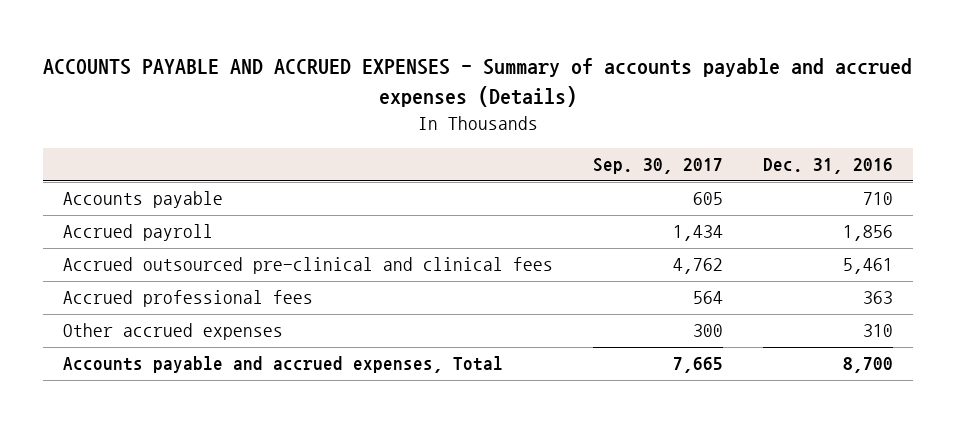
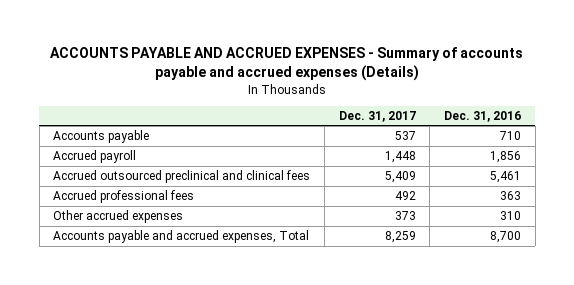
[593,158,724,175] Sep. 30, 2017 -> none
none -> [338,110,416,122] Dec. 31, 2017
[63,257,554,275] Accrued outsourced pre-clinical and clinical fees -> [53,170,311,184] Accrued outsourced preclinical and clinical fees

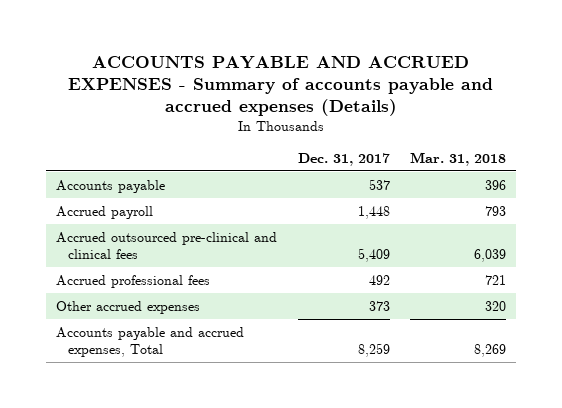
[443,110,521,122] Dec. 31, 2016 -> none
none -> [410,151,507,166] Mar. 31, 2018
[53,170,311,184] Accrued outsourced preclinical and clinical fees -> [55,231,277,260] Accrued outsourced pre-clinical and clinical fees

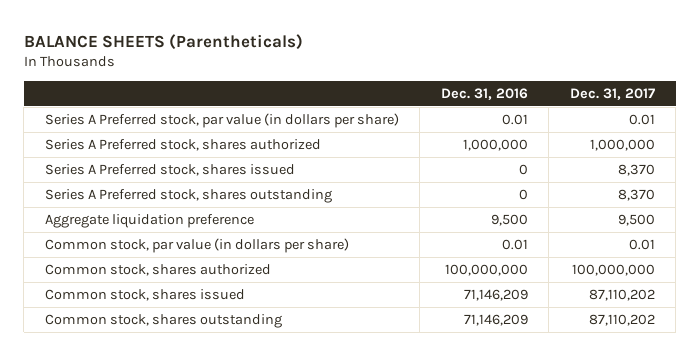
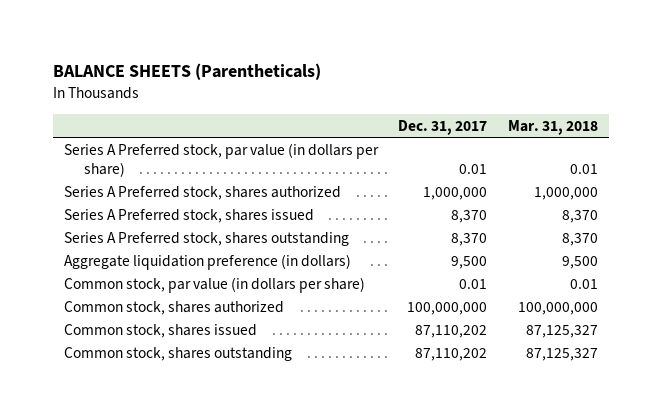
[440,87,528,100] Dec. 31, 2016 -> none
none -> [508,119,599,135] Mar. 31, 2018
[44,214,254,229] Aggregate liquidation preference -> [63,253,351,270] Aggregate liquidation preference (in dollars)

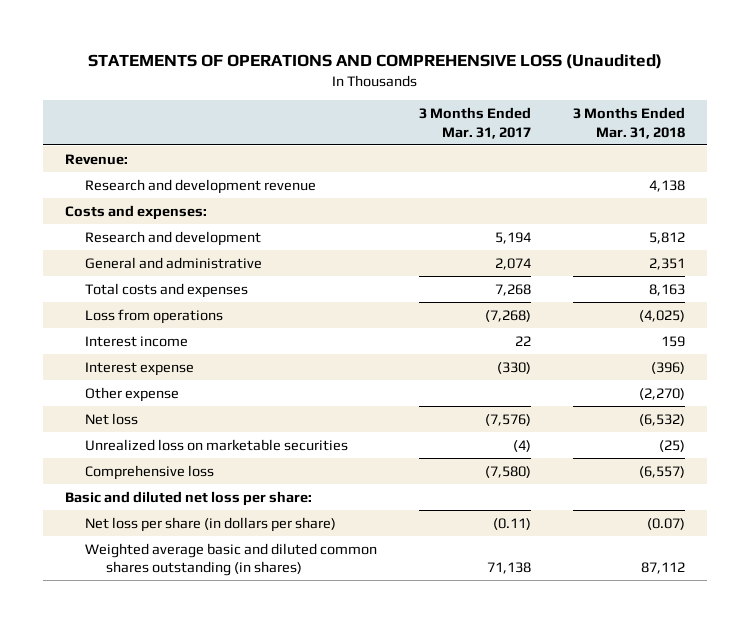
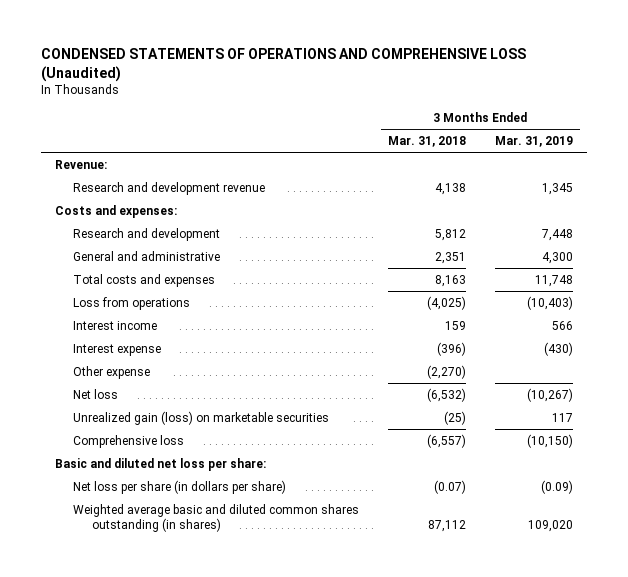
[87,54,662,70] STATEMENTS OF OPERATIONS AND COMPREHENSIVE LOSS (Unaudited) -> [40,48,526,82] CONDENSED STATEMENTS OF OPERATIONS AND COMPREHENSIVE LOSS (Unaudited)
[419,107,532,139] 3 Months Ended Mar. 31, 2017 -> none
none -> [494,136,573,148] Mar. 31, 2019
[85,438,349,451] Unrealized loss on marketable securities -> [73,410,330,425] Unrealized gain (loss) on marketable securities

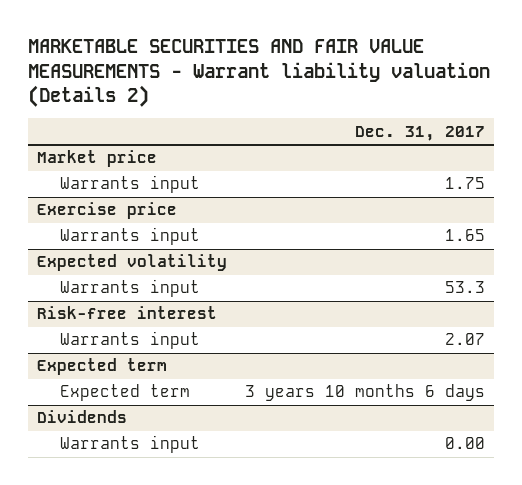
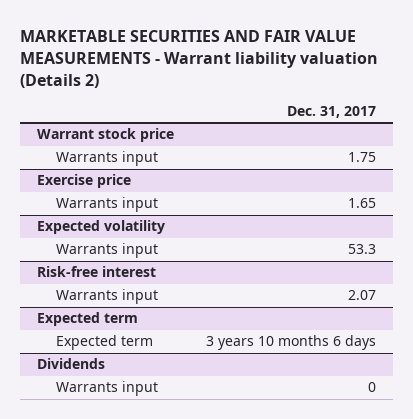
[37,150,158,168] Market price -> [36,128,174,143] Warrant stock price
[445,437,486,450] 0.00 -> [368,382,377,393] 0

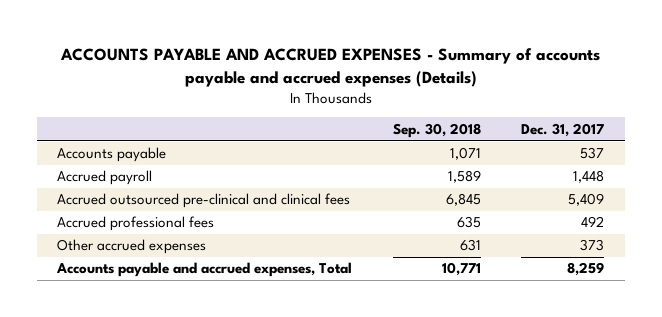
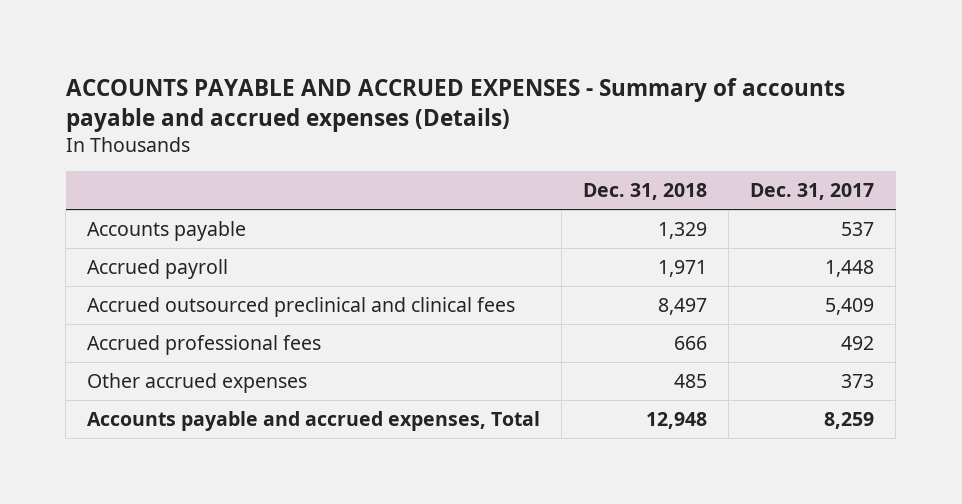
[392,122,481,138] Sep. 30, 2018 -> none
none -> [583,183,708,201] Dec. 31, 2018
[57,193,351,209] Accrued outsourced pre-clinical and clinical fees -> [87,297,516,318] Accrued outsourced preclinical and clinical fees

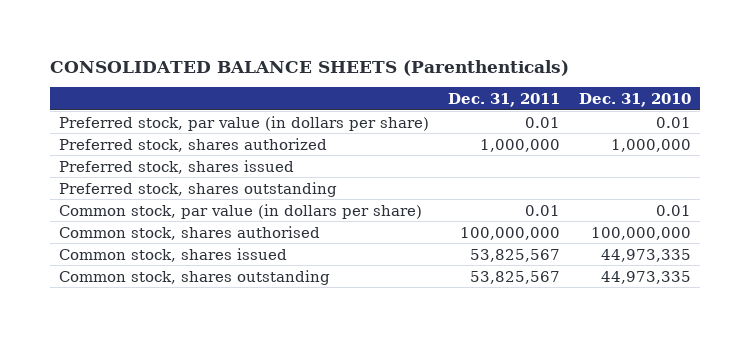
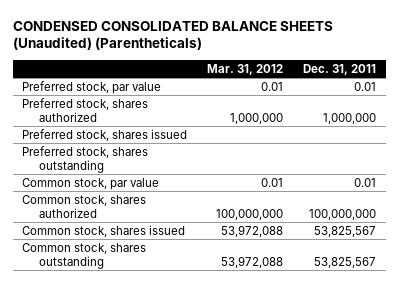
[49,59,569,76] CONSOLIDATED BALANCE SHEETS (Parenthenticals) -> [12,20,333,51] CONDENSED CONSOLIDATED BALANCE SHEETS (Unaudited) (Parentheticals)
[578,92,691,107] Dec. 31, 2010 -> none
none -> [207,63,284,75] Mar. 31, 2012
[59,115,430,131] Preferred stock, par value (in dollars per share) -> [22,80,162,94] Preferred stock, par value
[59,203,423,219] Common stock, par value (in dollars per share) -> [22,177,160,190] Common stock, par value
[59,225,321,240] Common stock, shares authorised -> [22,194,147,218] Common stock, shares authorized

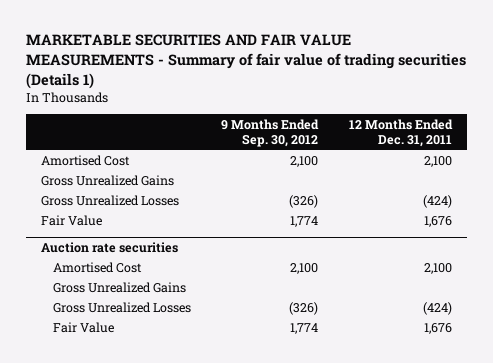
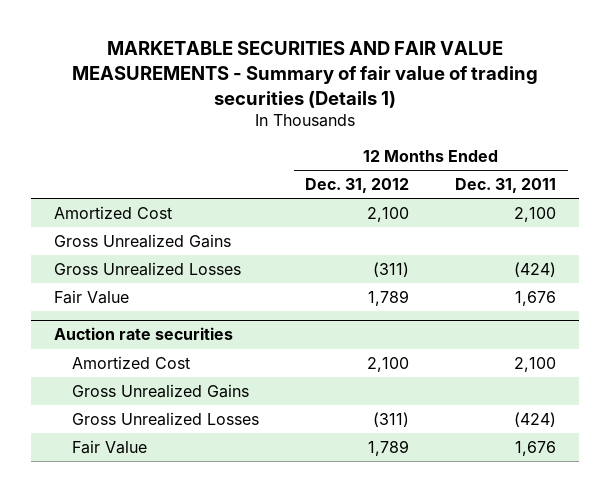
[221,118,320,147] 9 Months Ended Sep. 30, 2012 -> none
none -> [305,177,410,193] Dec. 31, 2012
[41,154,131,166] Amortised Cost -> [53,205,172,219] Amortized Cost
[52,261,142,273] Amortised Cost -> [72,355,191,369] Amortized Cost

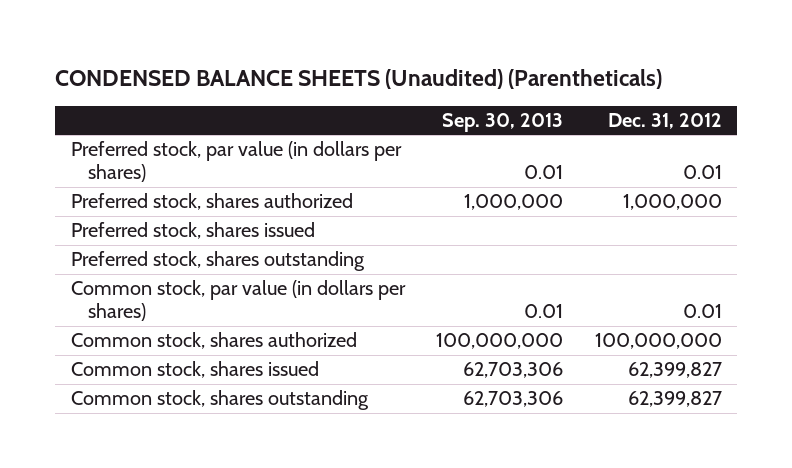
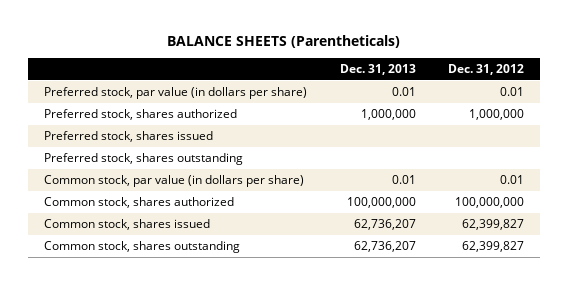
[54,68,662,89] CONDENSED BALANCE SHEETS (Unaudited) (Parentheticals) -> [167,35,401,49] BALANCE SHEETS (Parentheticals)
[442,112,564,132] Sep. 30, 2013 -> none
none -> [339,63,416,75] Dec. 31, 2013
[70,141,402,183] Preferred stock, par value (in dollars per shares) -> [44,87,308,100] Preferred stock, par value (in dollars per share)
[70,280,406,322] Common stock, par value (in dollars per shares) -> [44,175,305,188] Common stock, par value (in dollars per share)

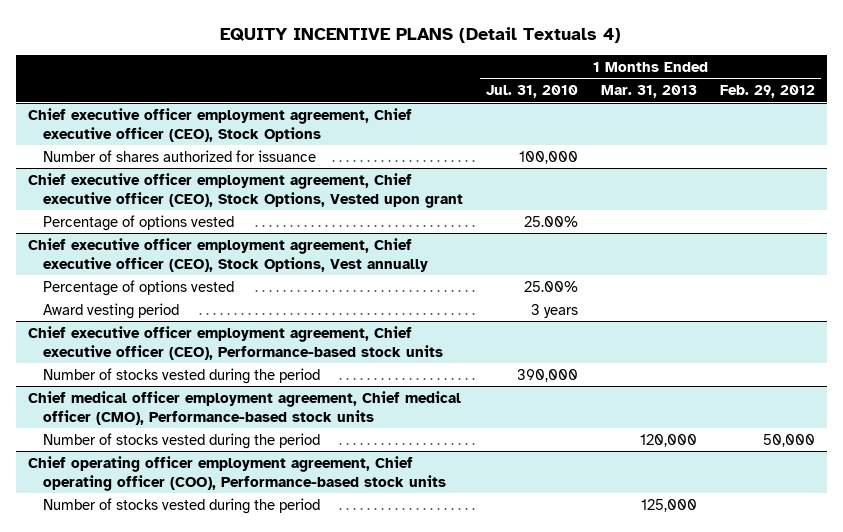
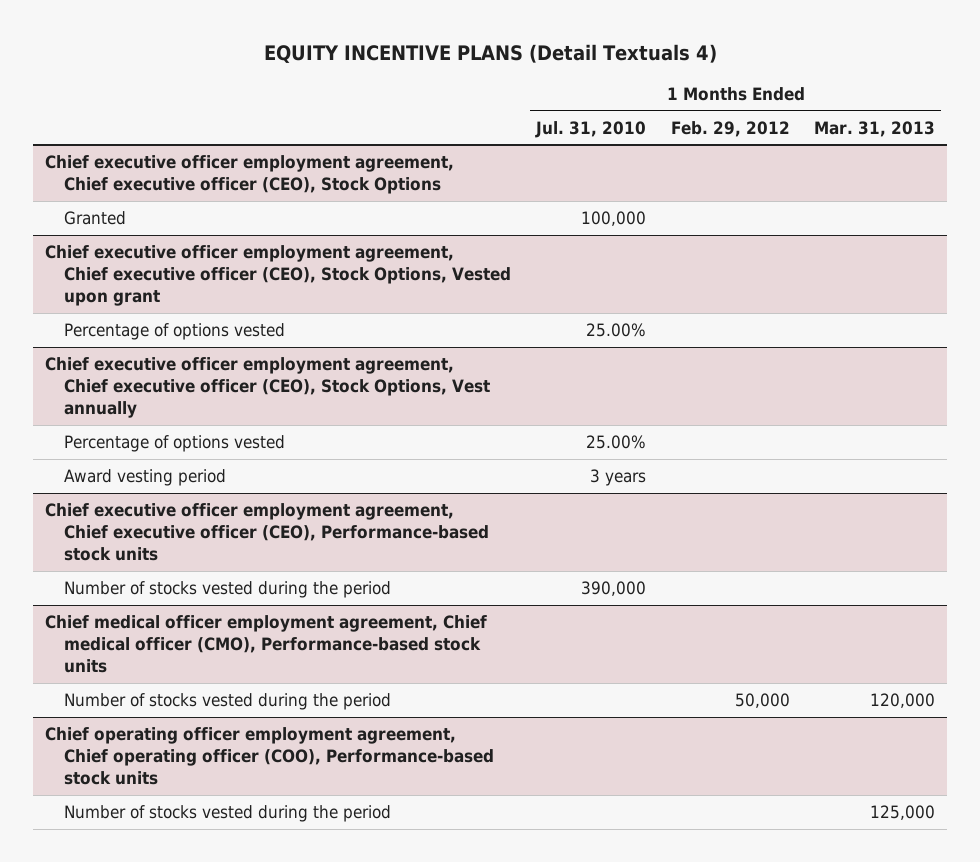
[43,149,317,162] Number of shares authorized for issuance -> none
none -> [64,211,127,226] Granted

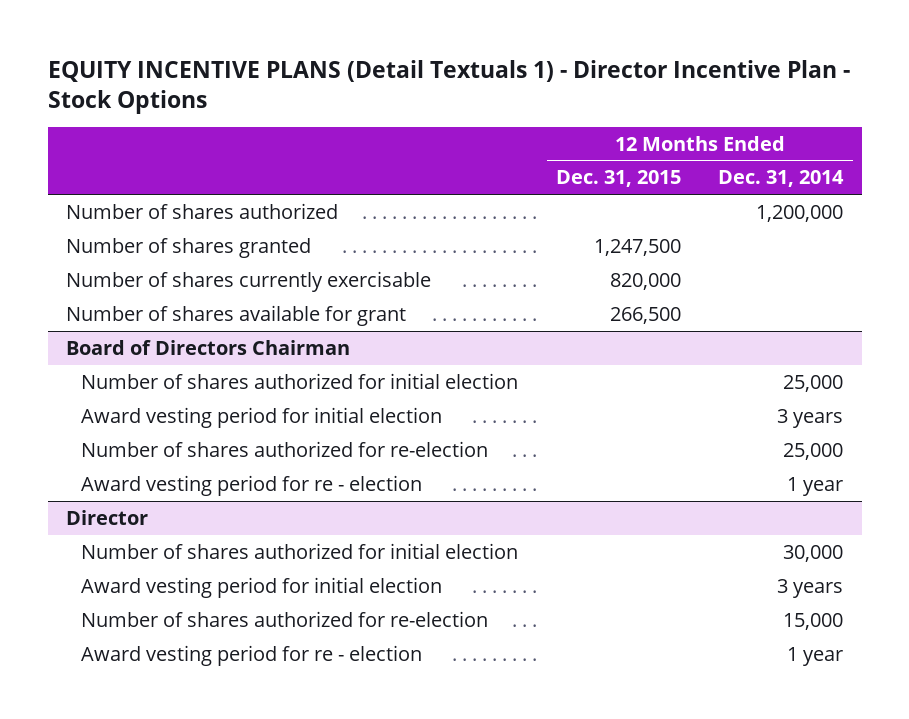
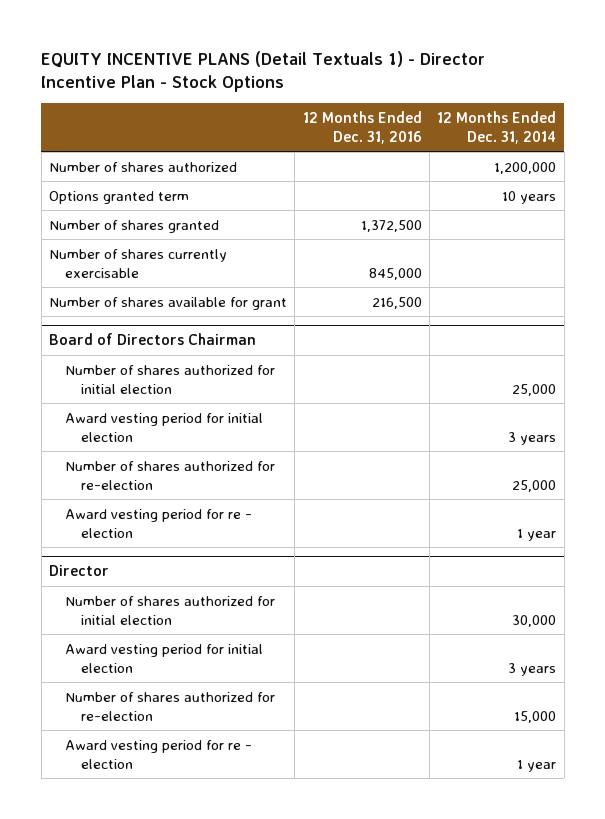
[555,170,681,188] Dec. 31, 2015 -> none
none -> [302,110,422,144] 12 Months Ended Dec. 31, 2016
none -> [49,190,190,204] Options granted term

